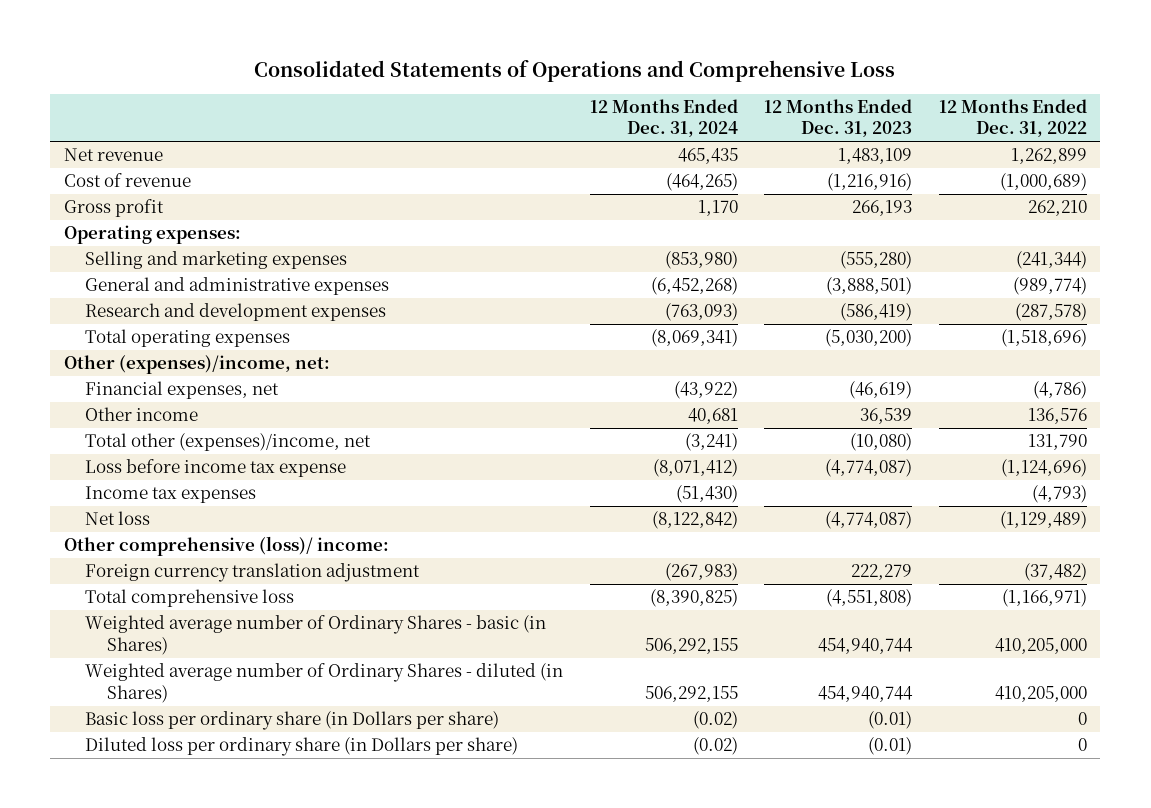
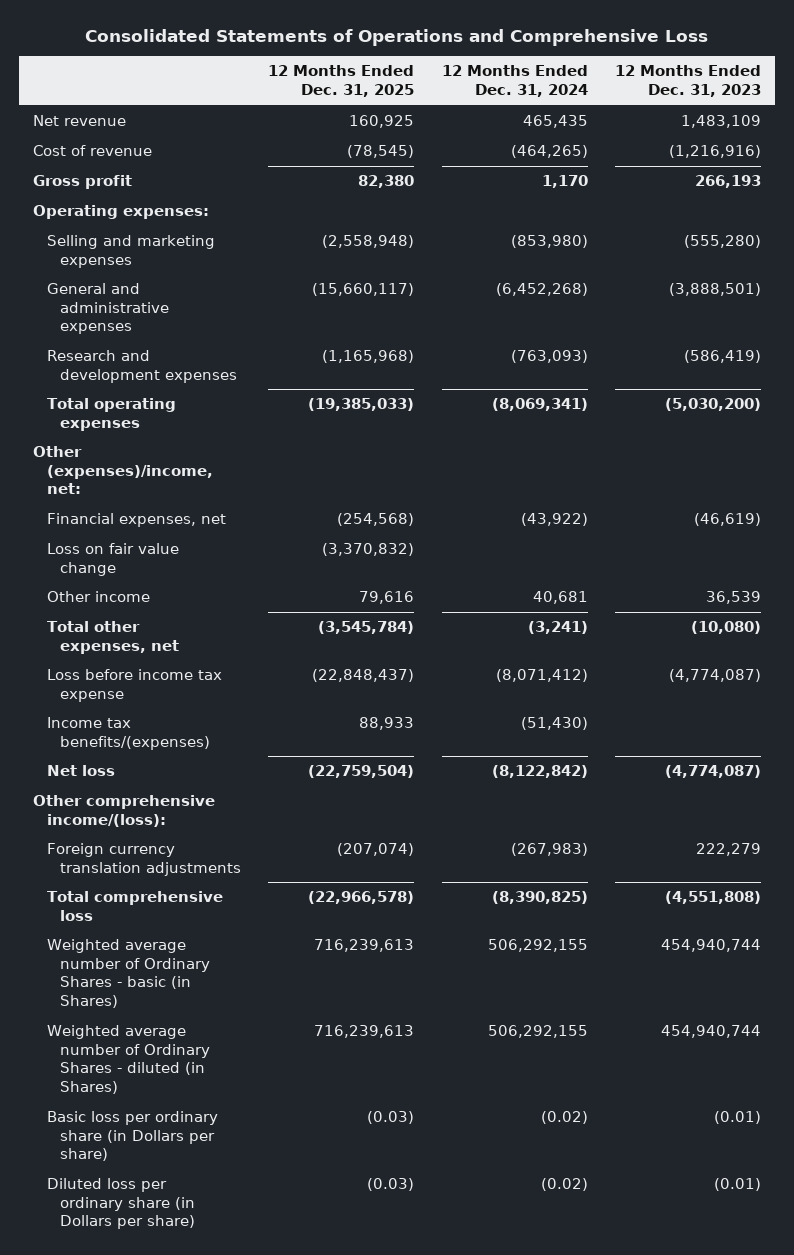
[938,99,1087,138] 12 Months Ended Dec. 31, 2022 -> none
none -> [268,65,415,97] 12 Months Ended Dec. 31, 2025
none -> [46,543,179,576] Loss on fair value change
[85,433,372,452] Total other (expenses)/income, net -> [46,621,179,654] Total other expenses, net
[85,486,257,504] Income tax expenses -> [46,717,210,750] Income tax benefits/(expenses)
[63,536,389,557] Other comprehensive (loss)/ income: -> [33,795,216,827] Other comprehensive income/(loss):
[85,563,421,583] Foreign currency translation adjustment -> [46,843,241,876] Foreign currency translation adjustments

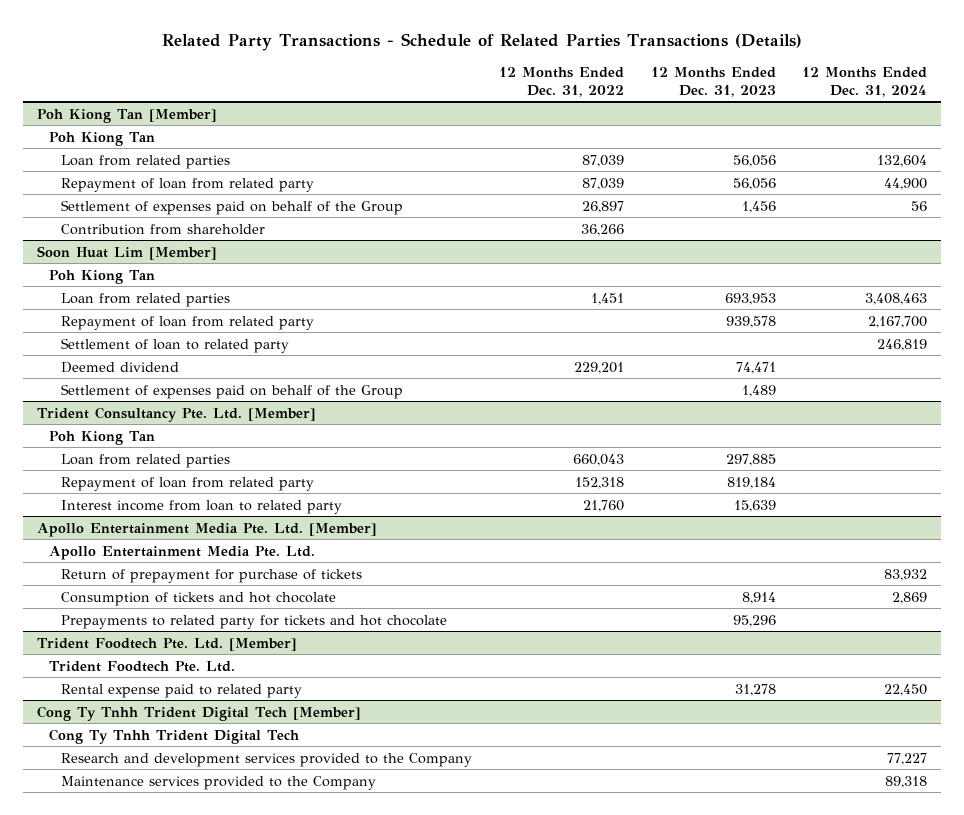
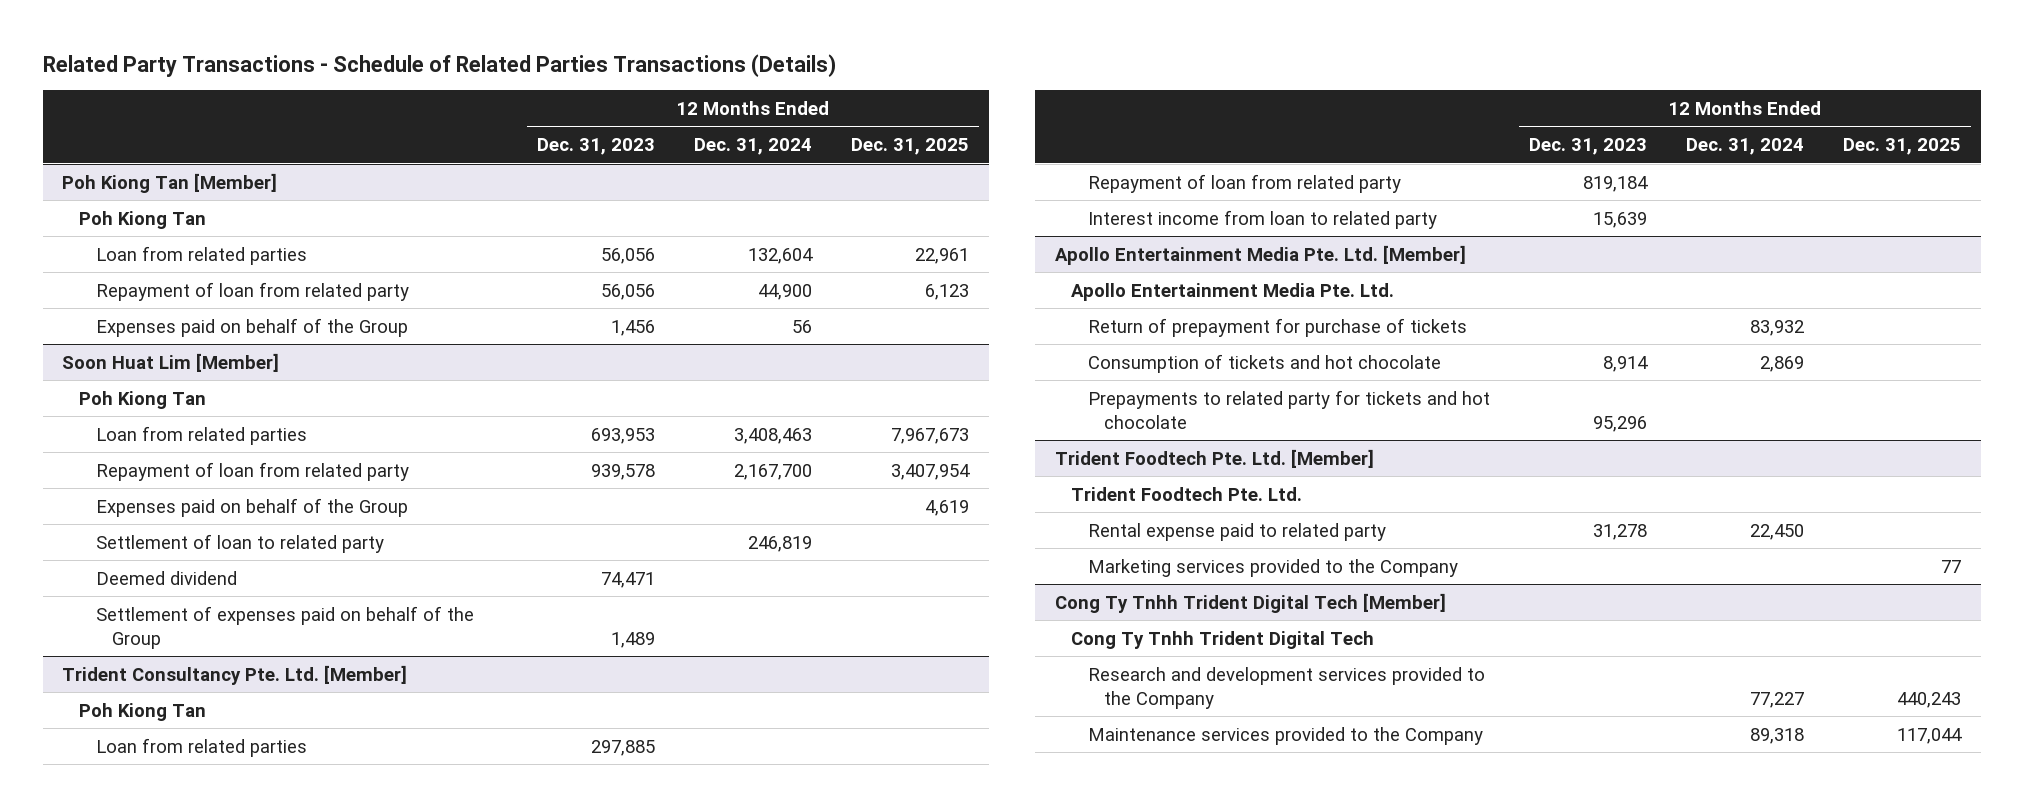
[499,67,625,97] 12 Months Ended Dec. 31, 2022 -> none
none -> [850,138,969,156] Dec. 31, 2025
[61,223,266,235] Contribution from shareholder -> none
[61,199,404,215] Settlement of expenses paid on behalf of the Group -> [95,317,408,337] Expenses paid on behalf of the Group
none -> [95,497,408,517] Expenses paid on behalf of the Group
none -> [1087,558,1458,577] Marketing services provided to the Company

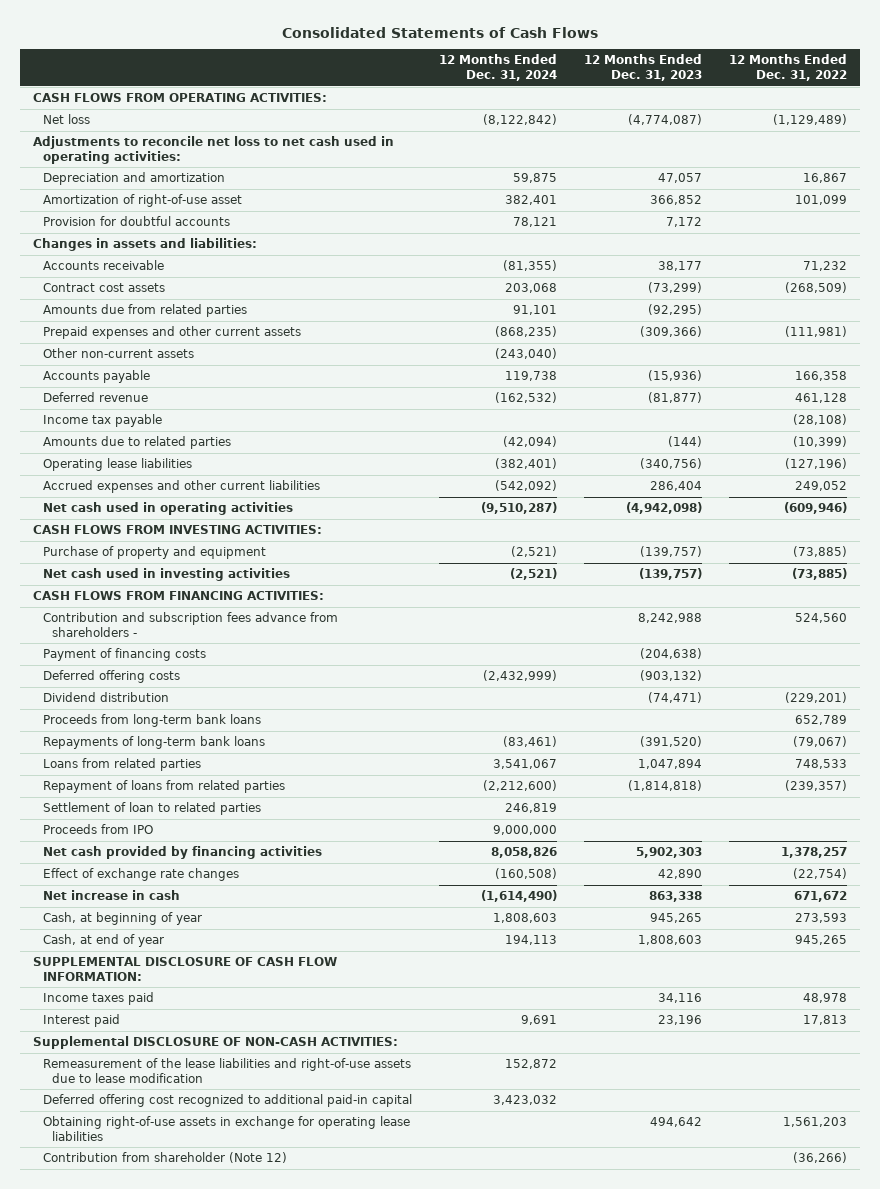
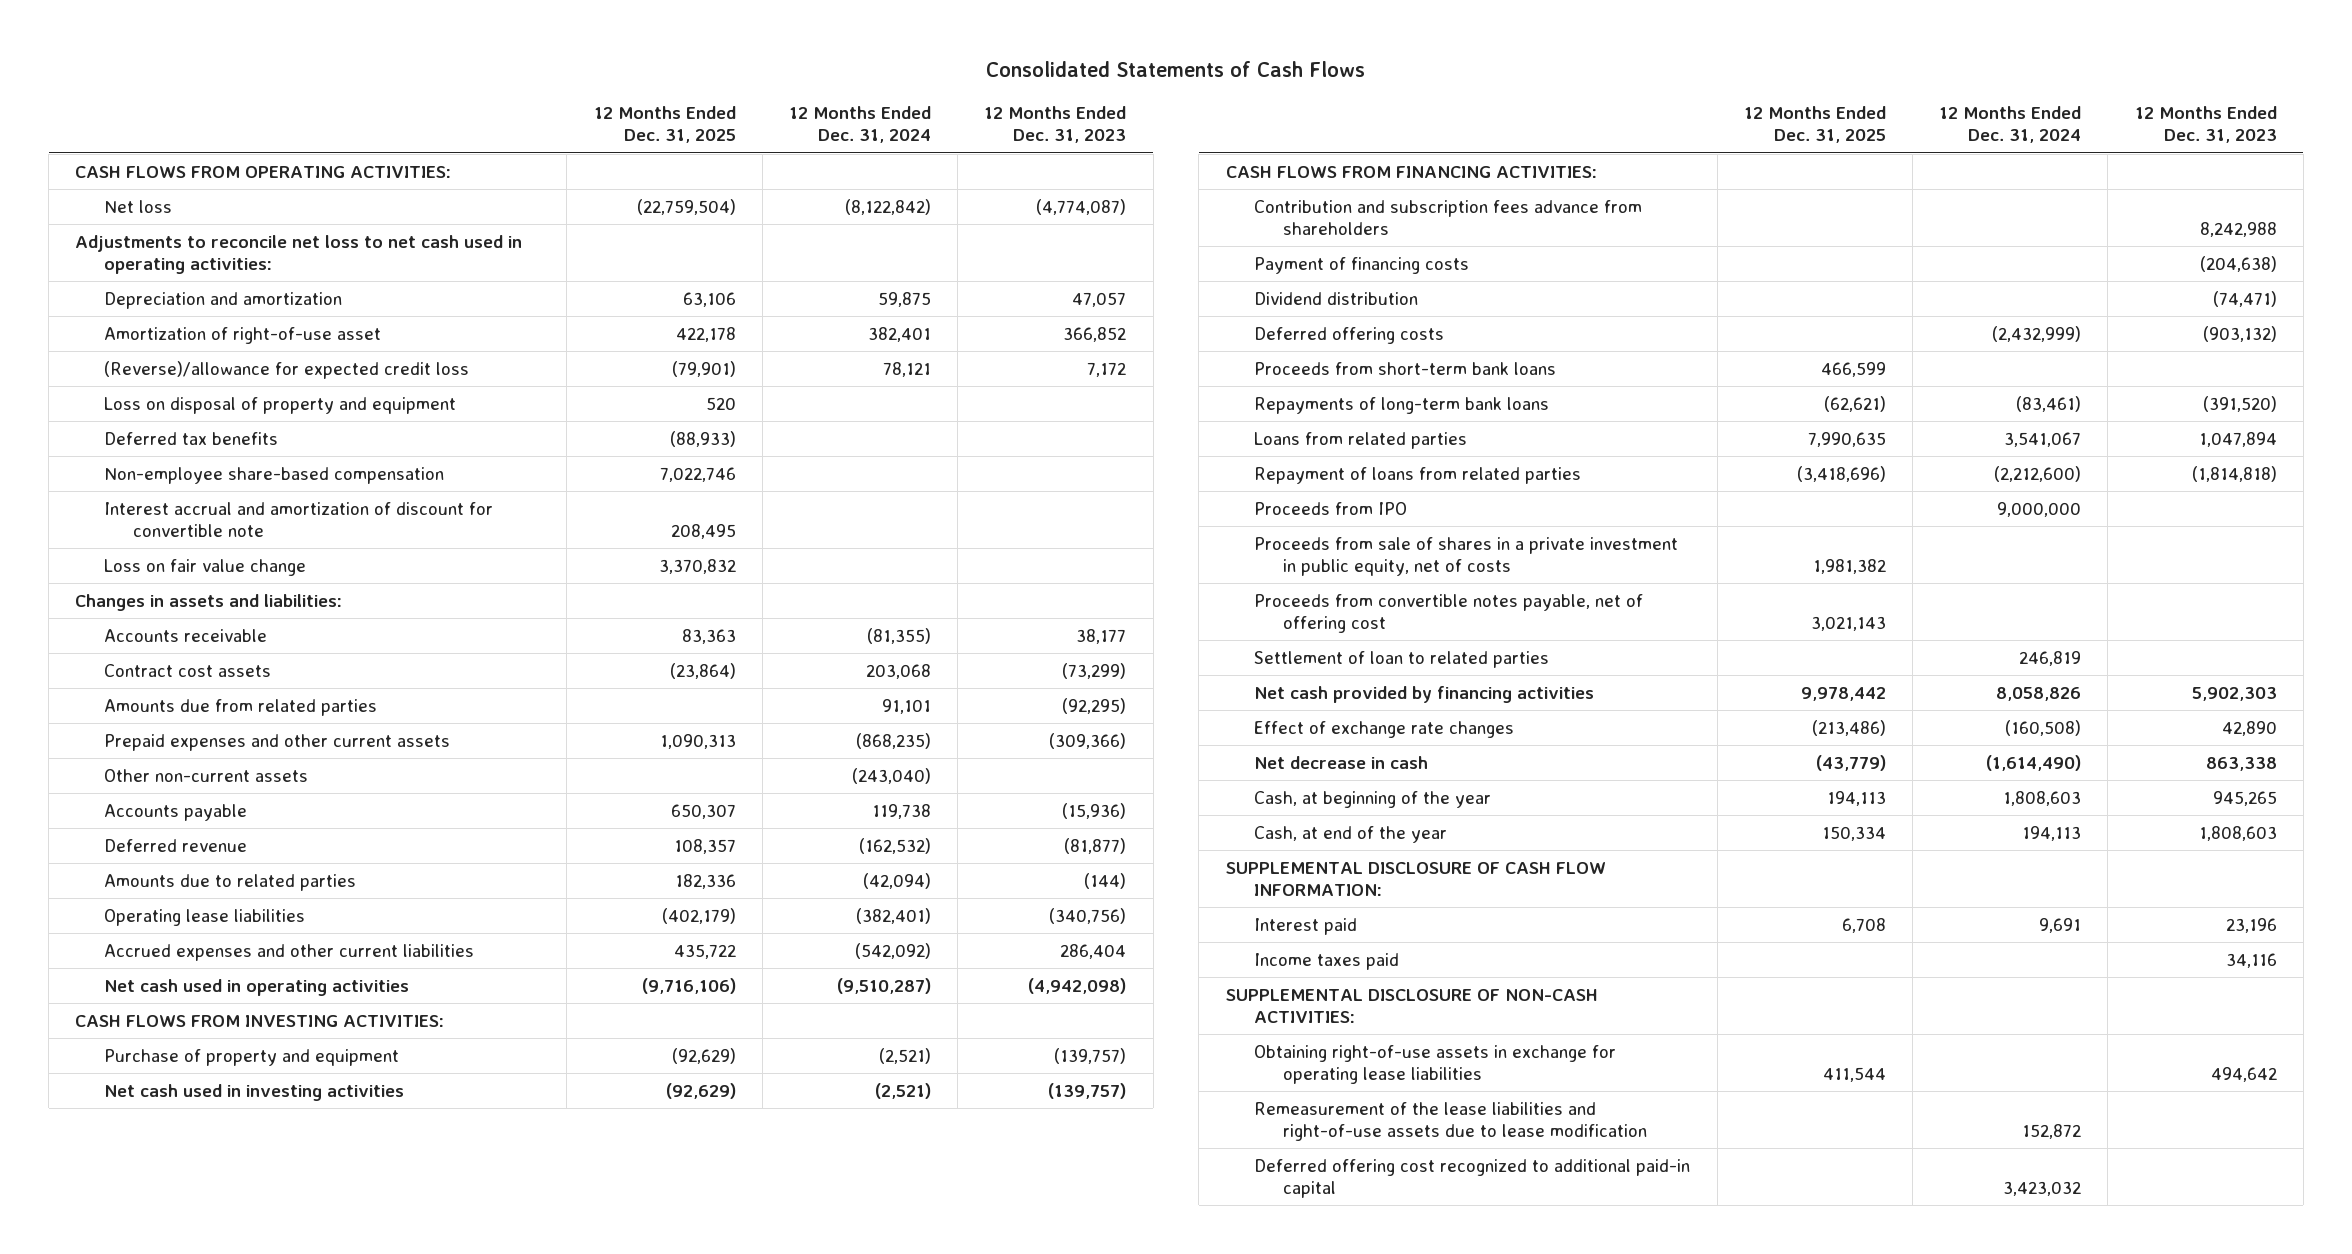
[728,54,847,81] 12 Months Ended Dec. 31, 2022 -> none
none -> [593,105,736,144] 12 Months Ended Dec. 31, 2025
[42,216,230,227] Provision for doubtful accounts -> [104,360,470,379] (Reverse)/allowance for expected credit loss
none -> [104,396,457,414] Loss on disposal of property and equipment
none -> [104,431,279,445] Deferred tax benefits
none -> [104,466,445,484] Non-employee share-based compensation
none -> [104,501,494,538] Interest accrual and amortization of discount for convertible note
none -> [104,558,307,576] Loss on fair value change
[42,414,162,428] Income tax payable -> none
[42,612,338,637] Contribution and subscription fees advance from shareholders - -> [1254,199,1643,236] Contribution and subscription fees advance from shareholders
[42,670,180,684] Deferred offering costs -> [1254,326,1445,344] Deferred offering costs
[42,714,261,728] Proceeds from long-term bank loans -> [1254,361,1557,375] Proceeds from short-term bank loans
none -> [1254,536,1679,577] Proceeds from sale of shares in a private investment in public equity, net of costs
none -> [1254,593,1644,634] Proceeds from convertible notes payable, net of offering cost
[42,802,261,816] Settlement of loan to related parties -> [1254,650,1550,668] Settlement of loan to related parties
[42,890,180,901] Net increase in cash -> [1254,755,1429,769] Net decrease in cash
[42,912,202,926] Cash, at beginning of year -> [1254,790,1492,808] Cash, at beginning of the year
[42,934,164,948] Cash, at end of year -> [1254,825,1448,843] Cash, at end of the year
[42,992,154,1006] Income taxes paid -> [1254,952,1400,970] Income taxes paid
[33,1036,399,1050] Supplemental DISCLOSURE OF NON-CASH ACTIVITIES: -> [1225,988,1598,1024] SUPPLEMENTAL DISCLOSURE OF NON-CASH ACTIVITIES:
[42,1116,410,1141] Obtaining right-of-use assets in exchange for operating lease liabilities -> [1254,1044,1617,1085] Obtaining right-of-use assets in exchange for operating lease liabilities
[42,1152,287,1164] Contribution from shareholder (Note 12) -> none

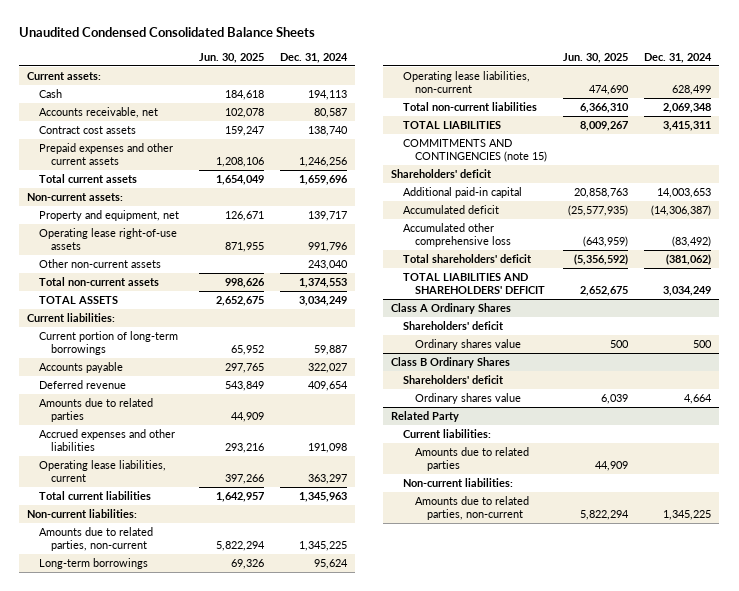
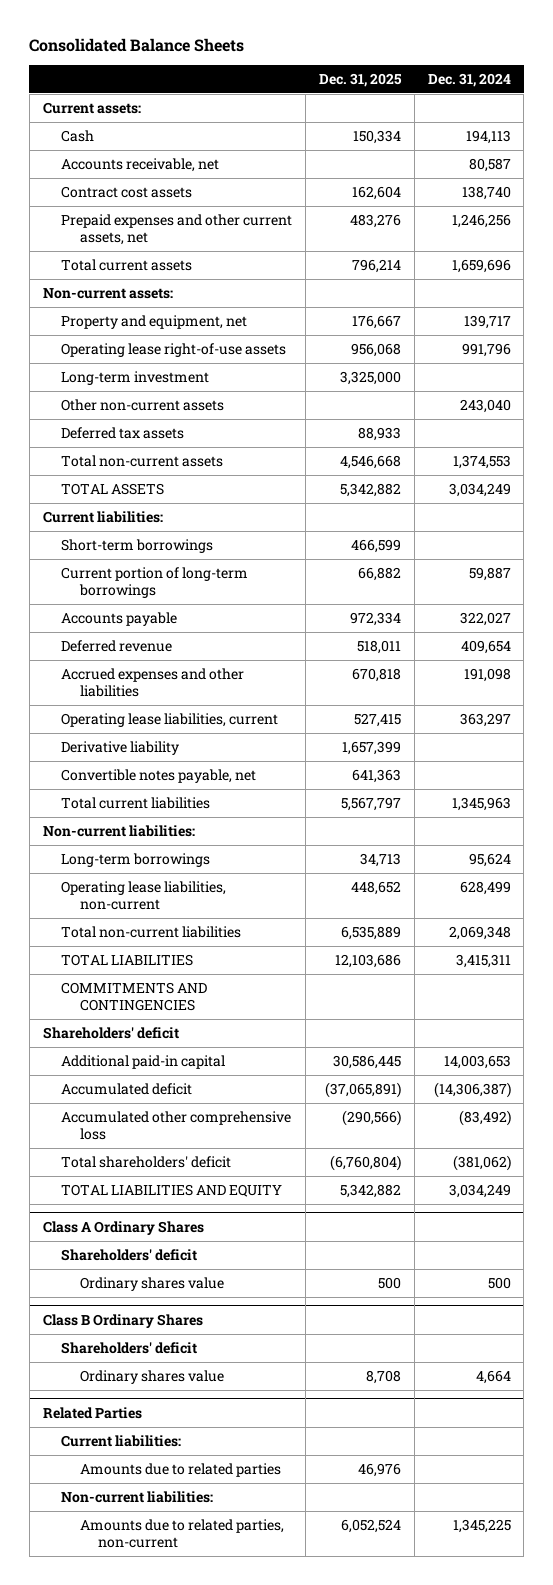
[19,26,316,37] Unaudited Condensed Consolidated Balance Sheets -> [29,37,245,52] Consolidated Balance Sheets
[199,52,265,63] Jun. 30, 2025 -> none
none -> [318,72,402,87] Dec. 31, 2025
[39,142,174,165] Prepaid expenses and other current assets -> [61,214,293,246] Prepaid expenses and other current assets, net
none -> [61,371,210,386] Long-term investment
none -> [61,427,185,440] Deferred tax assets
none -> [61,539,214,554] Short-term borrowings
[39,397,154,422] Amounts due to related parties -> none
none -> [61,741,180,756] Derivative liability
none -> [61,769,257,784] Convertible notes payable, net
[39,526,154,551] Amounts due to related parties, non-current -> none
[403,138,547,162] COMMITMENTS AND CONTINGENCIES (note 15) -> [61,982,208,1012] COMMITMENTS AND CONTINGENCIES
[403,272,545,294] TOTAL LIABILITIES AND SHAREHOLDERS' DEFICIT -> [61,1184,283,1198] TOTAL LIABILITIES AND EQUITY
[391,410,460,422] Related Party -> [42,1406,142,1419] Related Parties

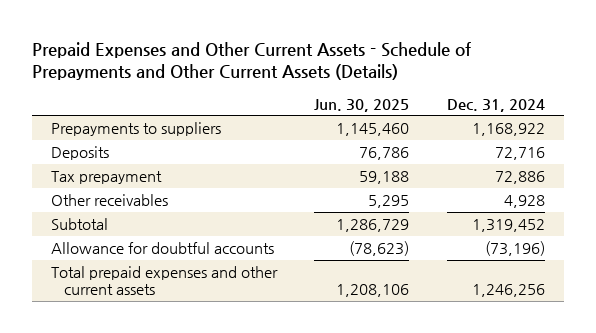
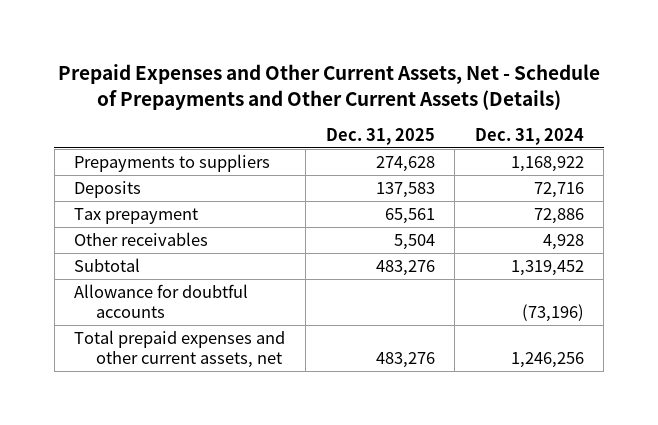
[31,41,471,81] Prepaid Expenses and Other Current Assets - Schedule of Prepayments and Other Current Assets (Details) -> [58,63,601,110] Prepaid Expenses and Other Current Assets, Net - Schedule of Prepayments and Other Current Assets (Details)
[314,98,410,112] Jun. 30, 2025 -> none
none -> [325,128,435,146] Dec. 31, 2025
[50,265,278,296] Total prepaid expenses and other current assets -> [74,329,286,368] Total prepaid expenses and other current assets, net

